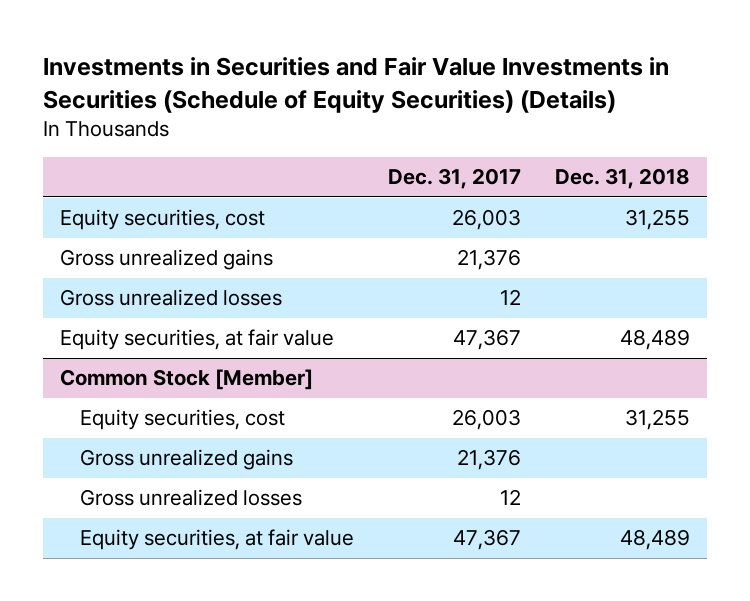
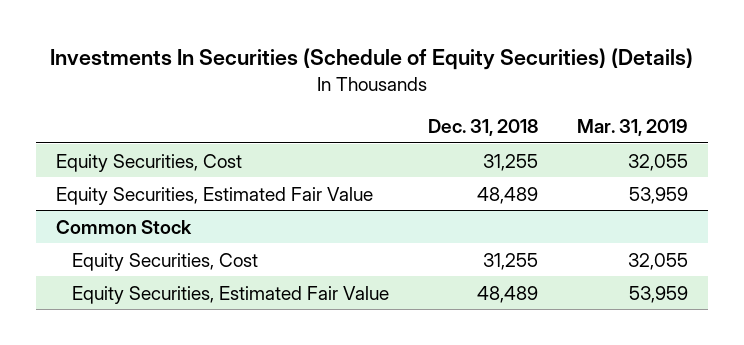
[42,57,669,113] Investments in Securities and Fair Value Investments in Securities (Schedule of Equity Securities) (Details) -> [49,48,693,71] Investments In Securities (Schedule of Equity Securities) (Details)
[388,168,522,190] Dec. 31, 2017 -> none
none -> [577,118,689,136] Mar. 31, 2019
[59,249,273,271] Gross unrealized gains -> none
[59,289,282,307] Gross unrealized losses -> none
[80,449,294,471] Gross unrealized gains -> none
[80,489,303,507] Gross unrealized losses -> none
[59,209,265,231] Equity securities, cost -> [55,153,242,172] Equity Securities, Cost
[59,329,334,351] Equity securities, at fair value -> [55,186,373,205] Equity Securities, Estimated Fair Value
[59,369,313,391] Common Stock [Member] -> [55,219,192,234] Common Stock
[80,409,286,431] Equity securities, cost -> [71,252,258,271] Equity Securities, Cost
[80,529,355,551] Equity securities, at fair value -> [71,285,389,304] Equity Securities, Estimated Fair Value

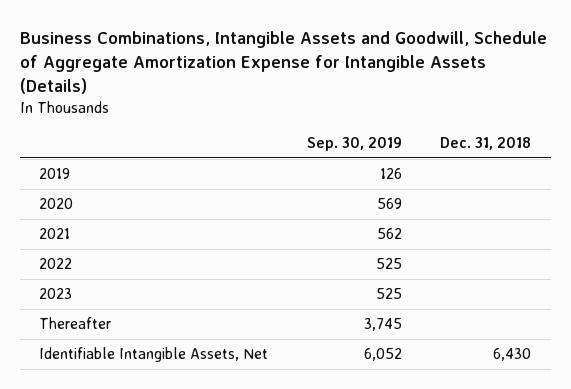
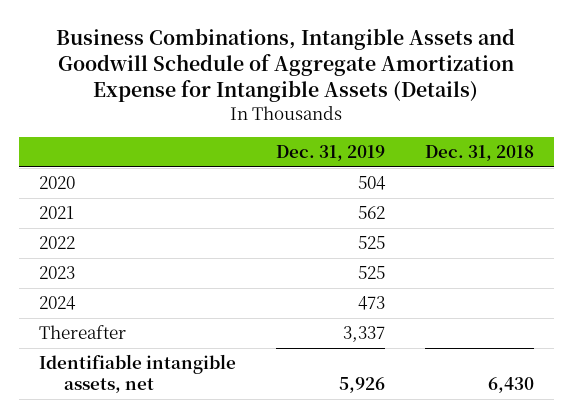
[19,30,547,94] Business Combinations, Intangible Assets and Goodwill, Schedule of Aggregate Amortization Expense for Intangible Assets (Details) -> [56,27,516,103] Business Combinations, Intangible Assets and Goodwill Schedule of Aggregate Amortization Expense for Intangible Assets (Details)
[306,137,402,152] Sep. 30, 2019 -> none
none -> [275,145,385,162] Dec. 31, 2019
[39,168,71,180] 2019 -> none
none -> [38,296,76,311] 2024
[39,347,269,363] Identifiable Intangible Assets, Net -> [38,354,236,394] Identifiable intangible assets, net

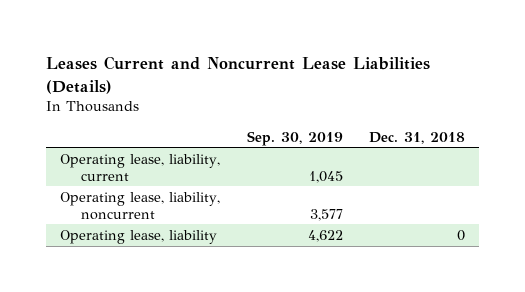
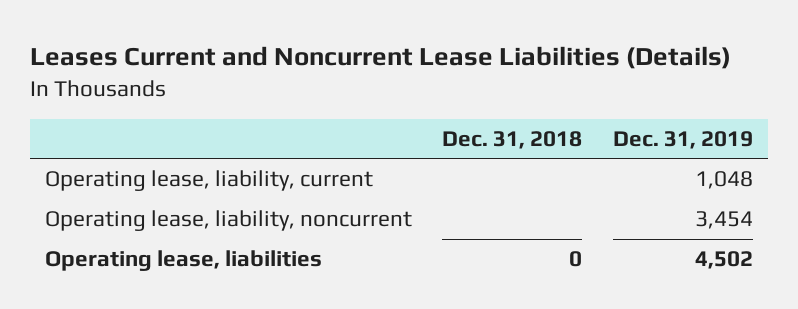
[246,130,343,146] Sep. 30, 2019 -> none
none -> [612,130,753,149] Dec. 31, 2019
[59,229,217,244] Operating lease, liability -> [45,250,323,272] Operating lease, liabilities

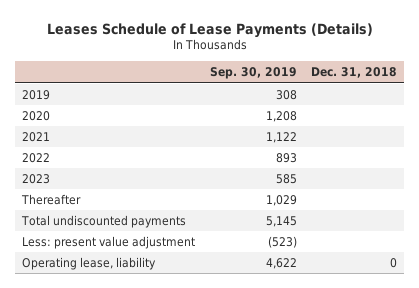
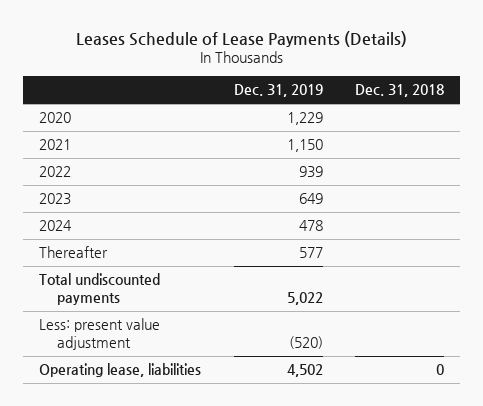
[209,67,297,80] Sep. 30, 2019 -> none
none -> [233,84,323,98] Dec. 31, 2019
[22,90,51,101] 2019 -> none
none -> [38,220,72,232] 2024
[22,257,157,271] Operating lease, liability -> [38,363,201,378] Operating lease, liabilities

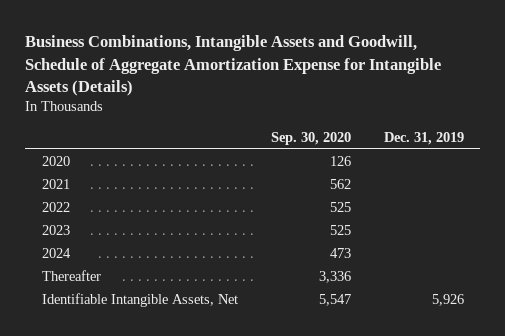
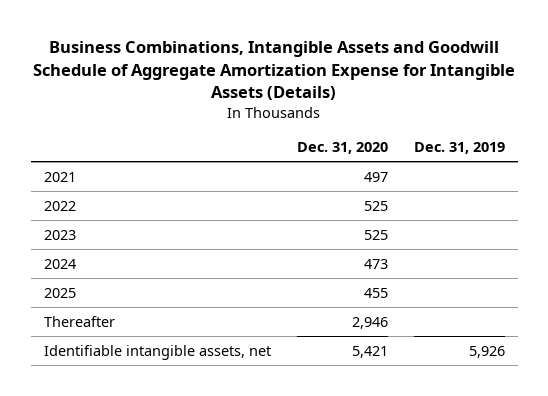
[25,35,442,97] Business Combinations, Intangible Assets and Goodwill, Schedule of Aggregate Amortization Expense for Intangible Assets (Details) -> [33,41,516,101] Business Combinations, Intangible Assets and Goodwill Schedule of Aggregate Amortization Expense for Intangible Assets (Details)
[270,132,351,146] Sep. 30, 2020 -> none
none -> [296,141,388,154] Dec. 31, 2020
[41,156,70,167] 2020 -> none
none -> [43,287,76,298] 2025
[41,293,238,308] Identifiable Intangible Assets, Net -> [43,344,271,360] Identifiable intangible assets, net

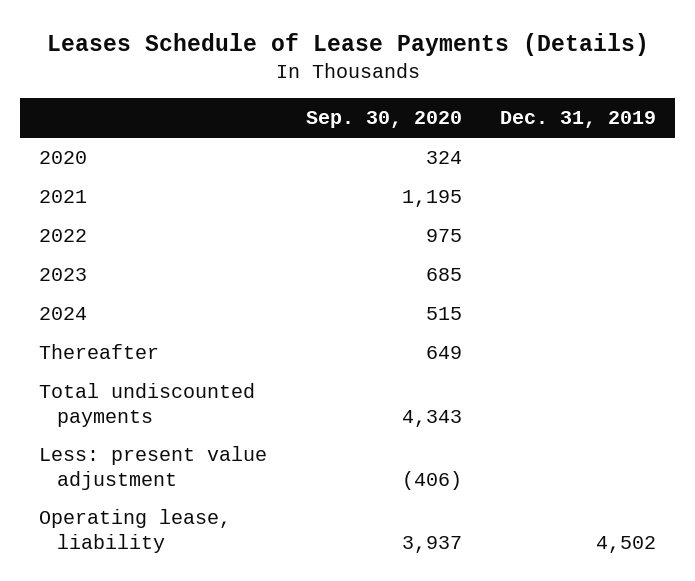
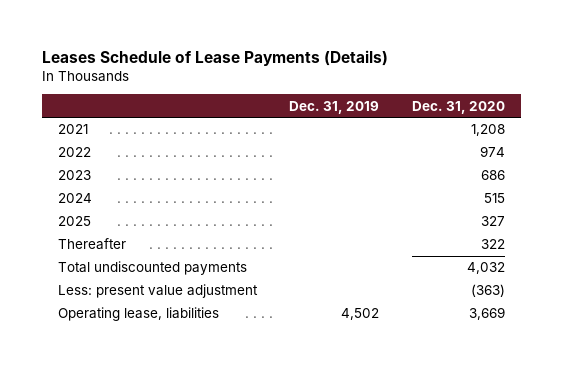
[305,111,462,129] Sep. 30, 2020 -> none
none -> [411,100,505,114] Dec. 31, 2020
[39,151,88,165] 2020 -> none
none -> [58,216,92,227] 2025
[39,509,232,553] Operating lease, liability -> [58,307,220,322] Operating lease, liabilities

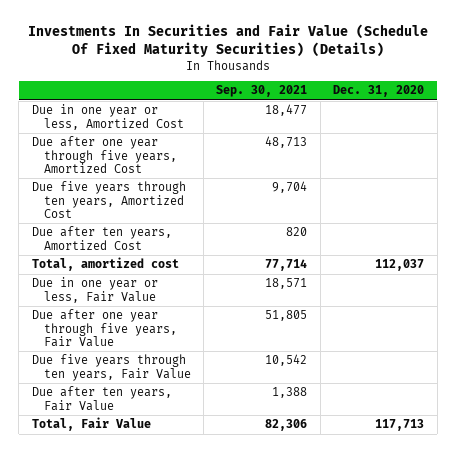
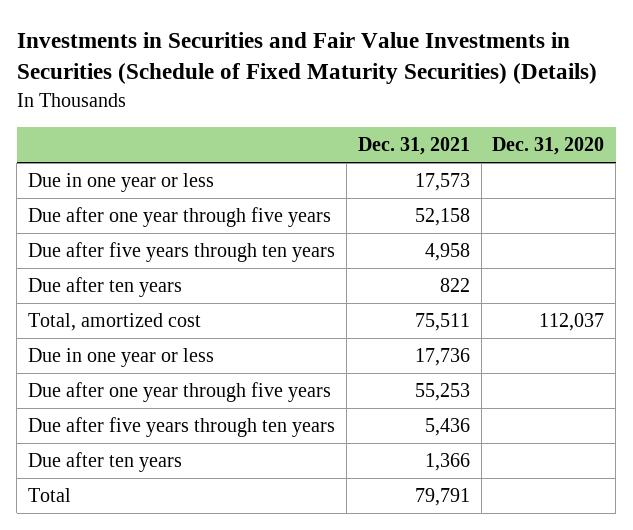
[28,24,429,58] Investments In Securities and Fair Value (Schedule Of Fixed Maturity Securities) (Details) -> [16,32,597,85] Investments in Securities and Fair Value Investments in Securities (Schedule of Fixed Maturity Securities) (Details)
[216,85,308,98] Sep. 30, 2021 -> none
none -> [357,137,470,156] Dec. 31, 2021
[31,104,184,130] Due in one year or less, Amortized Cost -> [28,173,215,193] Due in one year or less
[31,136,177,173] Due after one year through five years, Amortized Cost -> [28,207,332,228] Due after one year through five years
[31,181,186,218] Due five years through ten years, Amortized Cost -> [28,242,336,263] Due after five years through ten years
[31,226,172,250] Due after ten years, Amortized Cost -> [28,277,183,298] Due after ten years
[31,417,151,432] Total, Fair Value -> none
[31,277,158,303] Due in one year or less, Fair Value -> [28,348,215,368] Due in one year or less
[31,309,177,347] Due after one year through five years, Fair Value -> [28,382,332,403] Due after one year through five years
[31,354,191,381] Due five years through ten years, Fair Value -> [28,417,336,438] Due after five years through ten years
[31,386,172,411] Due after ten years, Fair Value -> [28,452,183,473] Due after ten years
none -> [28,488,72,503] Total

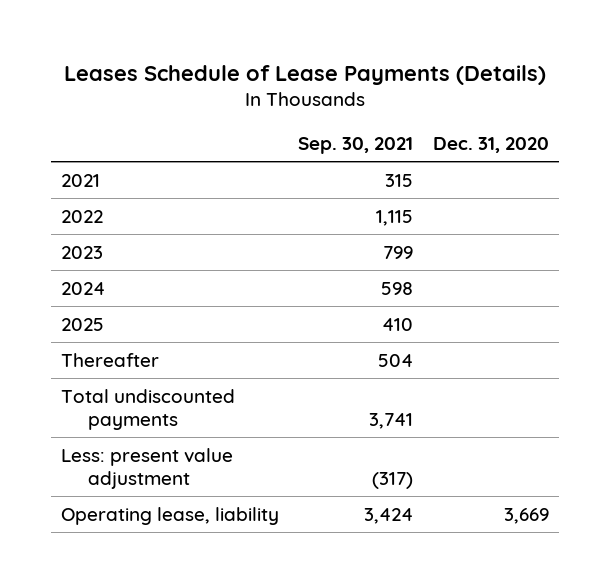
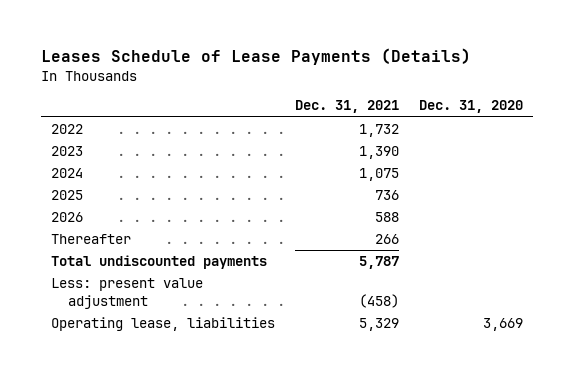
[298,137,414,155] Sep. 30, 2021 -> none
none -> [294,100,399,114] Dec. 31, 2021
[60,173,100,187] 2021 -> none
none -> [50,212,83,223] 2026
[60,506,279,525] Operating lease, liability -> [50,317,275,332] Operating lease, liabilities

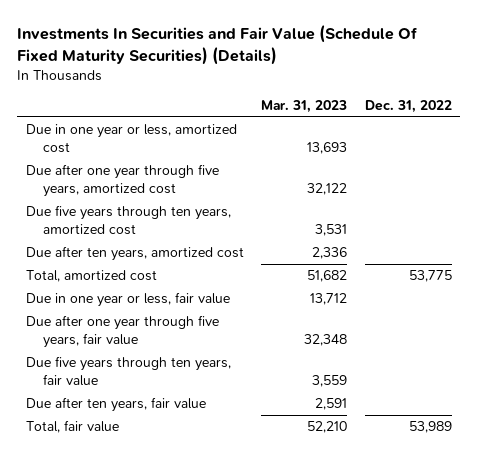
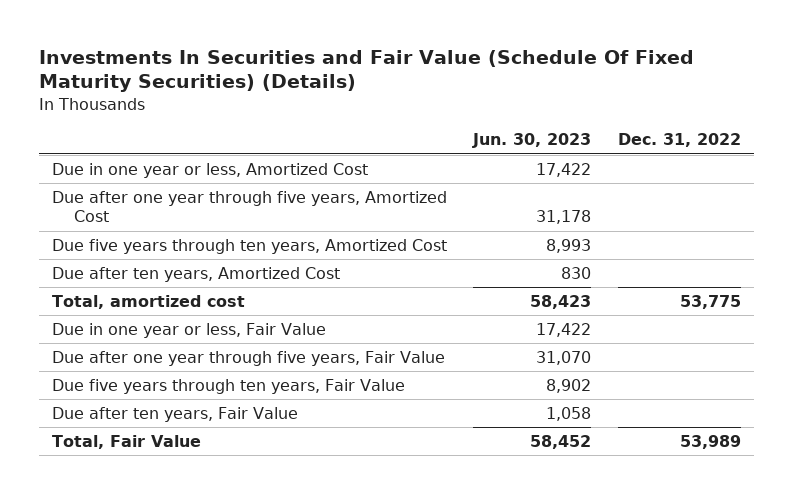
[261,100,348,114] Mar. 31, 2023 -> none
none -> [472,133,592,149] Jun. 30, 2023
[25,124,237,154] Due in one year or less, amortized cost -> [51,162,368,178] Due in one year or less, Amortized Cost
[25,164,219,198] Due after one year through five years, amortized cost -> [51,190,447,223] Due after one year through five years, Amortized Cost
[25,205,231,236] Due five years through ten years, amortized cost -> [51,238,447,254] Due five years through ten years, Amortized Cost
[25,246,244,262] Due after ten years, amortized cost -> [51,266,340,282] Due after ten years, Amortized Cost
[25,292,230,308] Due in one year or less, fair value -> [51,322,326,338] Due in one year or less, Fair Value
[25,315,219,349] Due after one year through five years, fair value -> [51,350,445,366] Due after one year through five years, Fair Value
[25,356,231,387] Due five years through ten years, fair value -> [51,378,405,394] Due five years through ten years, Fair Value
[25,397,206,413] Due after ten years, fair value -> [51,406,298,422] Due after ten years, Fair Value
[25,420,119,434] Total, fair value -> [51,434,201,449] Total, Fair Value

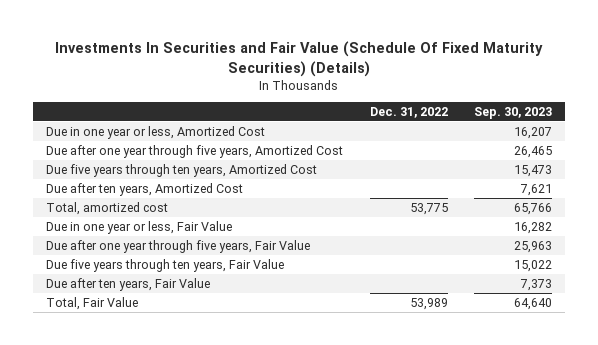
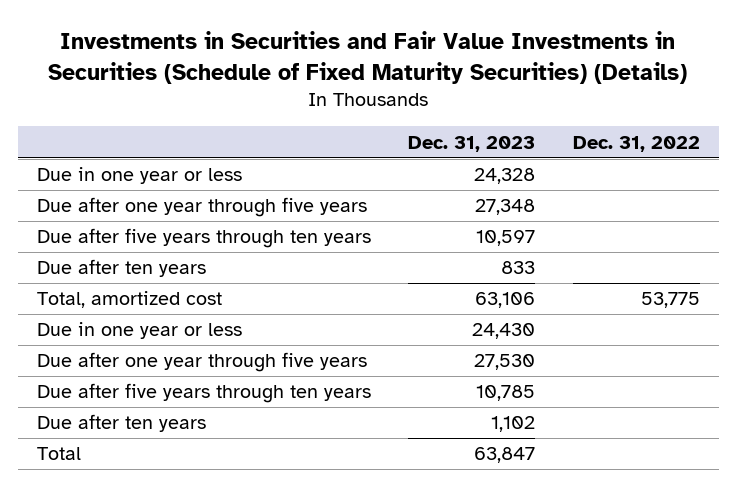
[55,40,544,77] Investments In Securities and Fair Value (Schedule Of Fixed Maturity Securities) (Details) -> [48,30,688,84] Investments in Securities and Fair Value Investments in Securities (Schedule of Fixed Maturity Securities) (Details)
[473,107,552,120] Sep. 30, 2023 -> none
none -> [408,135,536,152] Dec. 31, 2023
[46,125,266,139] Due in one year or less, Amortized Cost -> [36,167,242,185] Due in one year or less
[46,144,344,158] Due after one year through five years, Amortized Cost -> [36,197,367,218] Due after one year through five years
[46,163,318,177] Due five years through ten years, Amortized Cost -> [36,228,371,249] Due after five years through ten years
[46,182,244,196] Due after ten years, Amortized Cost -> [36,259,206,278] Due after ten years
[46,296,139,310] Total, Fair Value -> none
[46,220,233,234] Due in one year or less, Fair Value -> [36,322,242,340] Due in one year or less
[46,239,311,253] Due after one year through five years, Fair Value -> [36,352,367,373] Due after one year through five years
[46,258,285,272] Due five years through ten years, Fair Value -> [36,383,371,404] Due after five years through ten years
[46,277,211,291] Due after ten years, Fair Value -> [36,414,206,433] Due after ten years
none -> [36,447,81,461] Total

